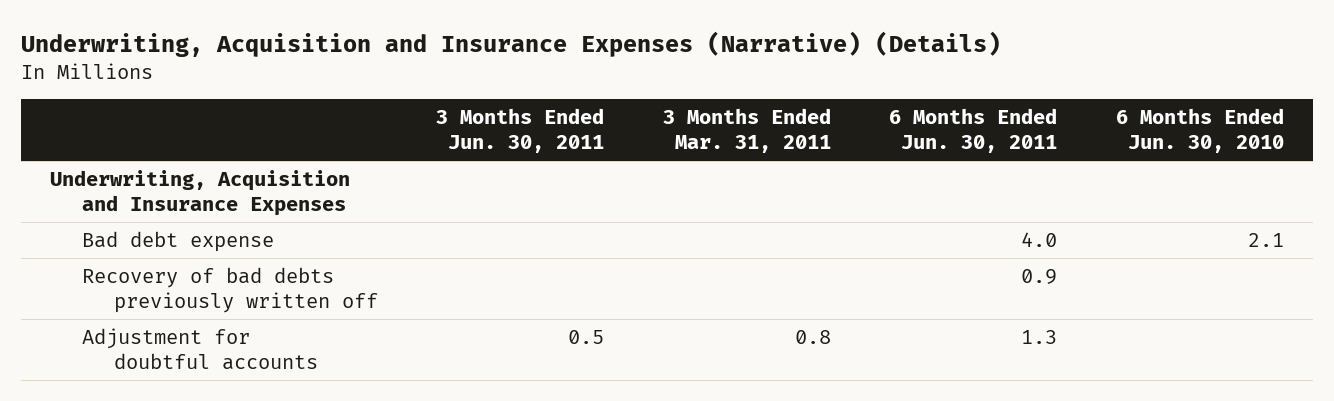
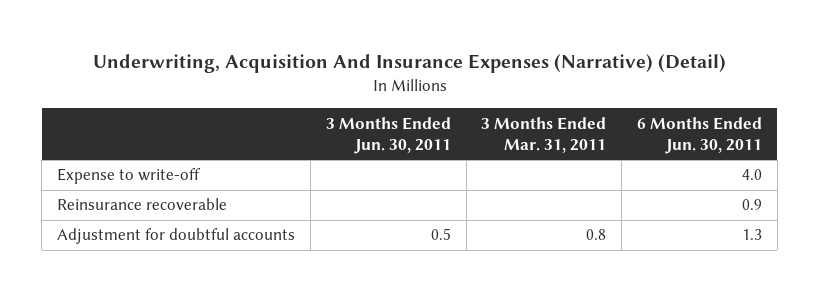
[20,30,1001,57] Underwriting, Acquisition and Insurance Expenses (Narrative) (Details) -> [92,54,726,74] Underwriting, Acquisition And Insurance Expenses (Narrative) (Detail)
[1115,108,1284,153] 6 Months Ended Jun. 30, 2010 -> none
[50,170,351,216] Underwriting, Acquisition and Insurance Expenses -> none
[81,231,274,253] Bad debt expense -> [57,168,202,185] Expense to write-off
[81,267,378,313] Recovery of bad debts previously written off -> [57,198,228,211] Reinsurance recoverable

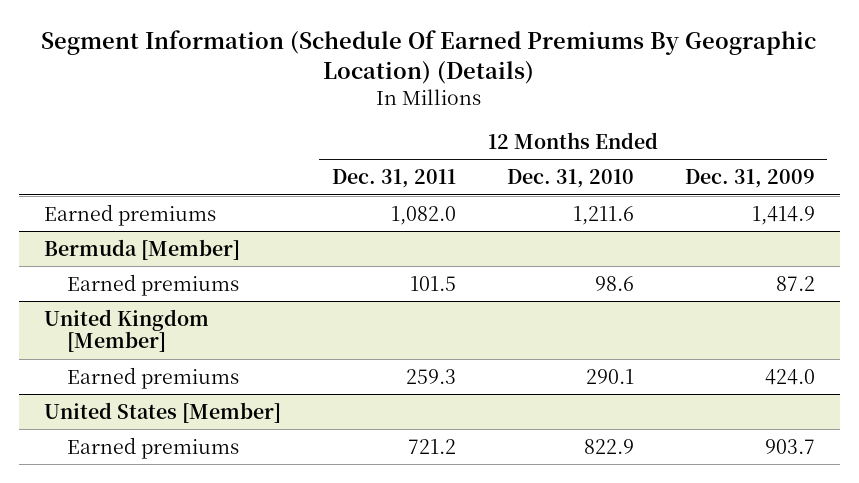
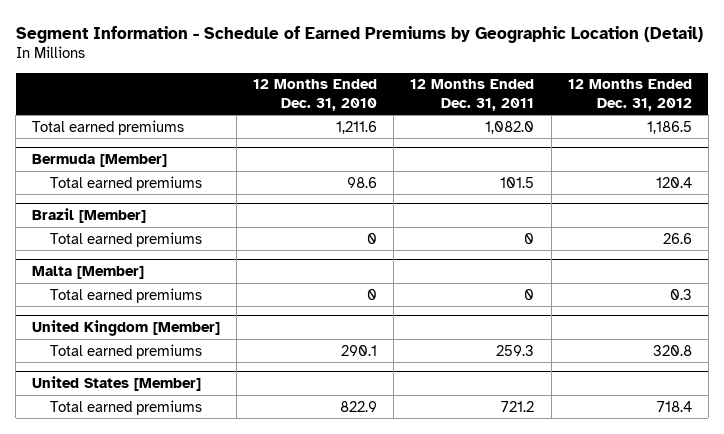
[41,29,817,84] Segment Information (Schedule Of Earned Premiums By Geographic Location) (Details) -> [15,25,703,43] Segment Information - Schedule of Earned Premiums by Geographic Location (Detail)
[684,169,815,189] Dec. 31, 2009 -> none
none -> [567,79,692,111] 12 Months Ended Dec. 31, 2012
[43,203,216,226] Earned premiums -> [32,119,185,135] Total earned premiums
[66,273,239,296] Earned premiums -> [49,175,202,191] Total earned premiums
none -> [32,207,147,223] Brazil [Member]
none -> [49,231,202,247] Total earned premiums
none -> [32,265,145,279] Malta [Member]
none -> [49,287,202,303] Total earned premiums
[66,366,239,389] Earned premiums -> [49,343,202,359] Total earned premiums
[66,436,239,459] Earned premiums -> [49,399,202,415] Total earned premiums

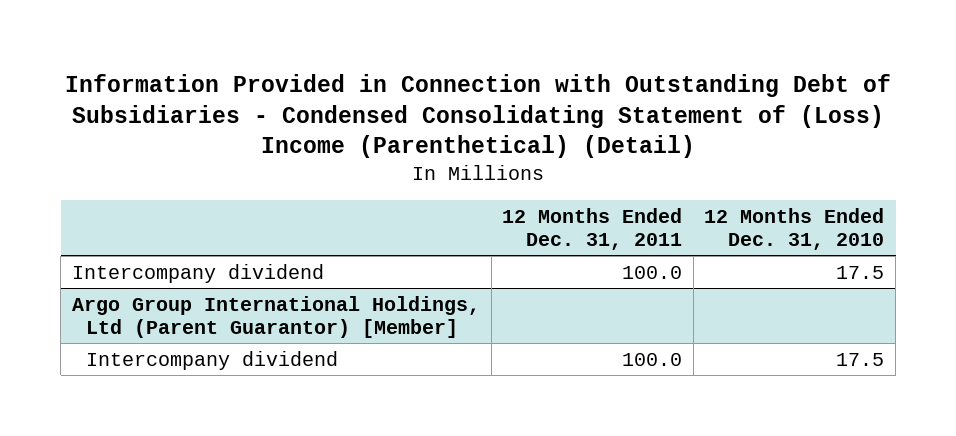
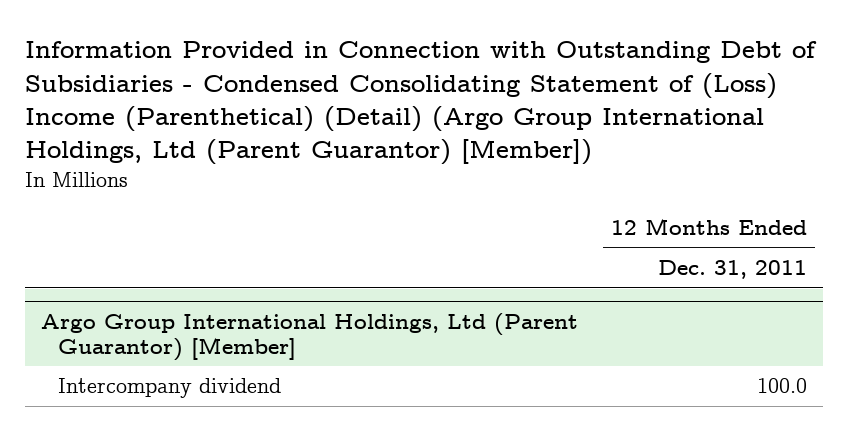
[65,73,892,159] Information Provided in Connection with Outstanding Debt of Subsidiaries - Condensed Consolidating Statement of (Loss) Income (Parenthetical) (Detail) -> [25,41,818,165] Information Provided in Connection with Outstanding Debt of Subsidiaries - Condensed Consolidating Statement of (Loss) Income (Parenthetical) (Detail) (Argo Group International Holdings, Ltd (Parent Guarantor) [Member])
[704,207,885,250] 12 Months Ended Dec. 31, 2010 -> none
[72,263,325,283] Intercompany dividend -> none

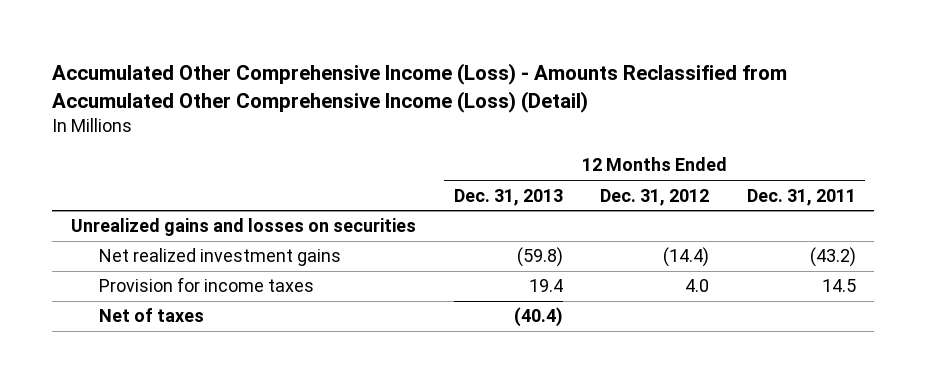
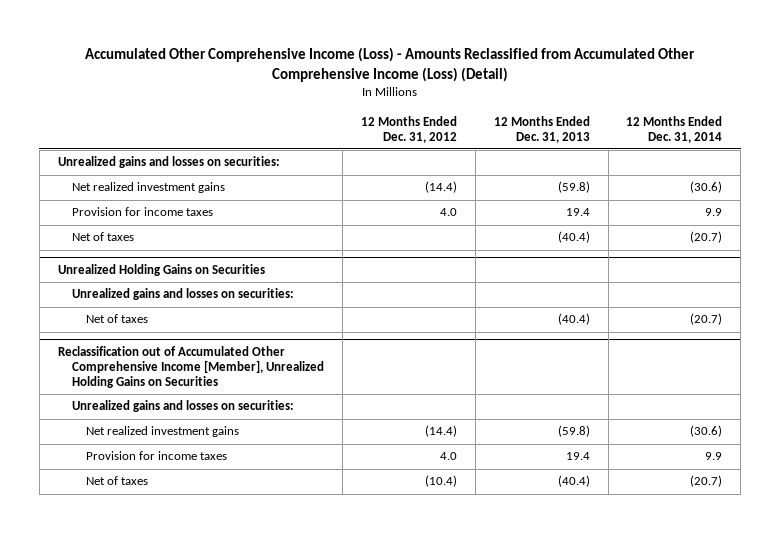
[746,188,856,206] Dec. 31, 2011 -> none
none -> [626,115,723,143] 12 Months Ended Dec. 31, 2014
[70,218,416,237] Unrealized gains and losses on securities -> [57,156,280,169] Unrealized gains and losses on securities:
none -> [57,263,265,276] Unrealized Holding Gains on Securities
none -> [71,288,294,301] Unrealized gains and losses on securities:
none -> [85,314,148,324] Net of taxes
none -> [57,345,324,389] Reclassification out of Accumulated Other Comprehensive Income [Member], Unrealized Holding Gains on Securities
none -> [71,400,294,413] Unrealized gains and losses on securities:
none -> [85,426,239,438] Net realized investment gains
none -> [85,451,227,461] Provision for income taxes
none -> [85,476,148,486] Net of taxes

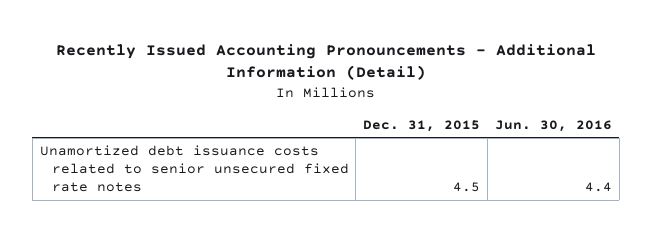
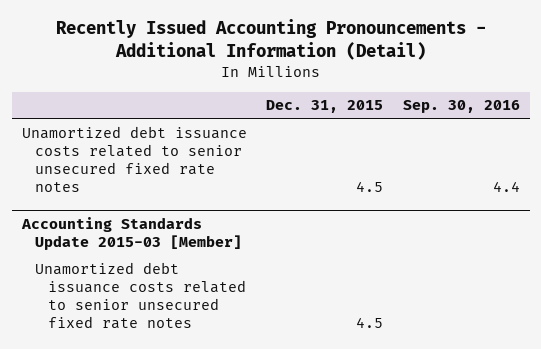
[494,119,612,132] Jun. 30, 2016 -> none
none -> [402,100,520,114] Sep. 30, 2016
none -> [20,216,243,250] Accounting Standards Update 2015-03 [Member]
none -> [35,261,247,330] Unamortized debt issuance costs related to senior unsecured fixed rate notes

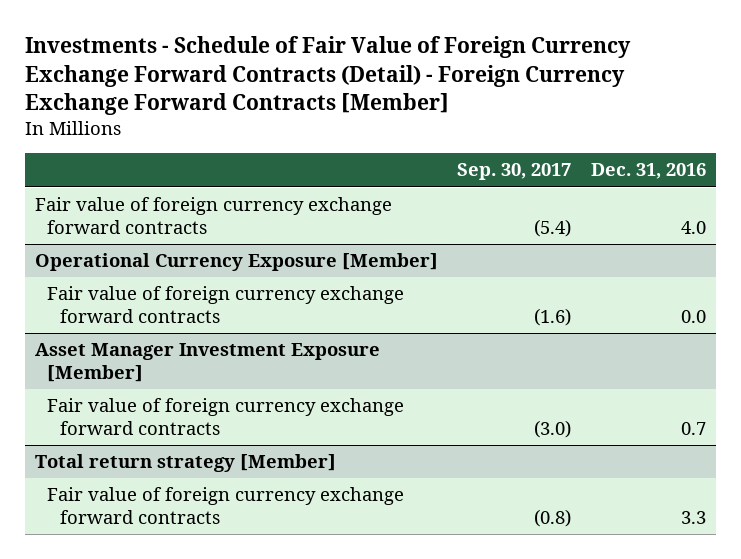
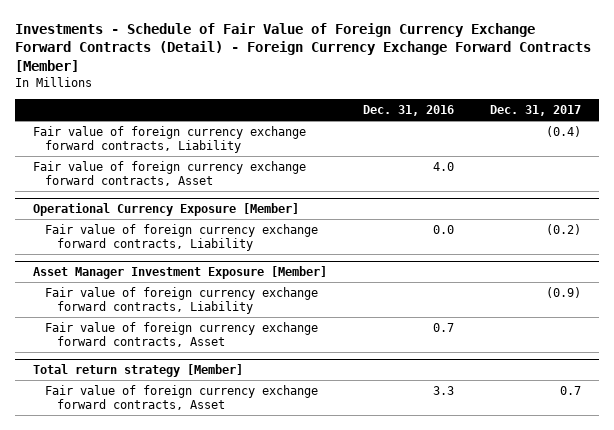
[457,163,572,181] Sep. 30, 2017 -> none
none -> [489,105,581,117] Dec. 31, 2017
none -> [33,125,307,154] Fair value of foreign currency exchange forward contracts, Liability
[34,197,392,234] Fair value of foreign currency exchange forward contracts -> [33,160,307,187] Fair value of foreign currency exchange forward contracts, Asset
[47,286,405,323] Fair value of foreign currency exchange forward contracts -> [44,223,318,252] Fair value of foreign currency exchange forward contracts, Liability
none -> [44,286,318,315] Fair value of foreign currency exchange forward contracts, Liability
[47,398,405,435] Fair value of foreign currency exchange forward contracts -> [44,321,318,348] Fair value of foreign currency exchange forward contracts, Asset
[47,487,405,524] Fair value of foreign currency exchange forward contracts -> [44,384,318,411] Fair value of foreign currency exchange forward contracts, Asset

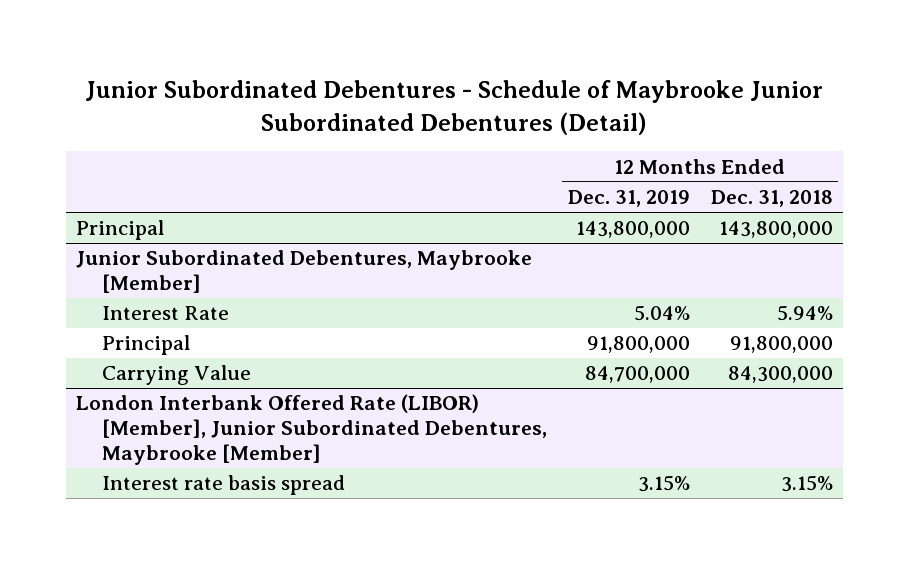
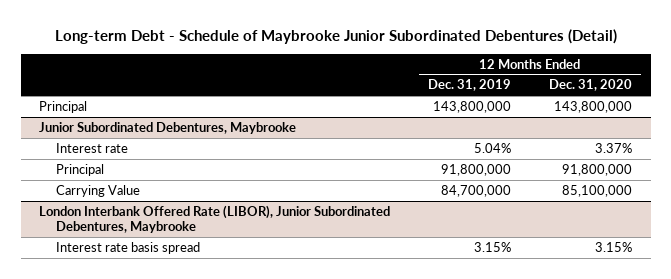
[85,80,824,135] Junior Subordinated Debentures - Schedule of Maybrooke Junior Subordinated Debentures (Detail) -> [54,28,617,44] Long-term Debt - Schedule of Maybrooke Junior Subordinated Debentures (Detail)
[710,190,833,208] Dec. 31, 2018 -> none
none -> [548,79,632,92] Dec. 31, 2020
[76,250,533,294] Junior Subordinated Debentures, Maybrooke [Member] -> [39,122,297,135] Junior Subordinated Debentures, Maybrooke
[101,306,229,321] Interest Rate -> [55,143,128,154] Interest rate
[76,394,547,465] London Interbank Offered Rate (LIBOR) [Member], Junior Subordinated Debentures, Maybrooke [Member] -> [39,205,391,234] London Interbank Offered Rate (LIBOR), Junior Subordinated Debentures, Maybrooke

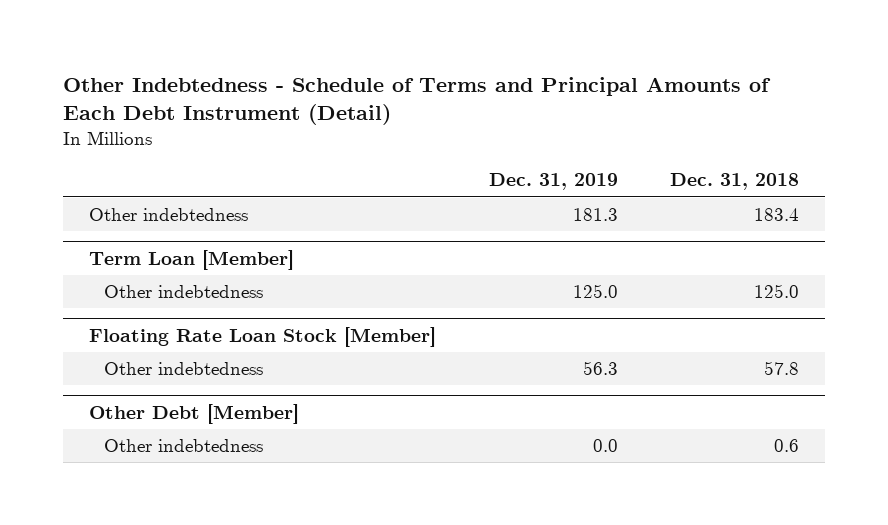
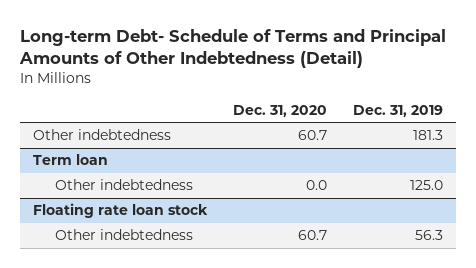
[63,76,772,126] Other Indebtedness - Schedule of Terms and Principal Amounts of Each Debt Instrument (Detail) -> [19,29,447,69] Long-term Debt- Schedule of Terms and Principal Amounts of Other Indebtedness (Detail)
[669,173,799,191] Dec. 31, 2018 -> none
none -> [232,104,327,117] Dec. 31, 2020
[89,249,295,270] Term Loan [Member] -> [33,154,109,166] Term loan
[89,326,437,347] Floating Rate Loan Stock [Member] -> [33,203,209,219] Floating rate loan stock
[89,403,300,424] Other Debt [Member] -> none
[104,438,264,452] Other indebtedness -> none

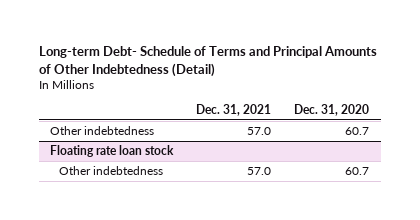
[352,104,443,117] Dec. 31, 2019 -> none
none -> [196,103,272,116] Dec. 31, 2021
[33,154,109,166] Term loan -> none
[55,179,194,191] Other indebtedness -> none

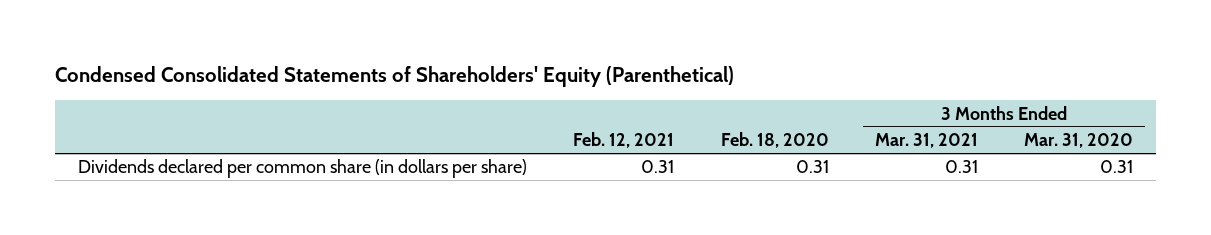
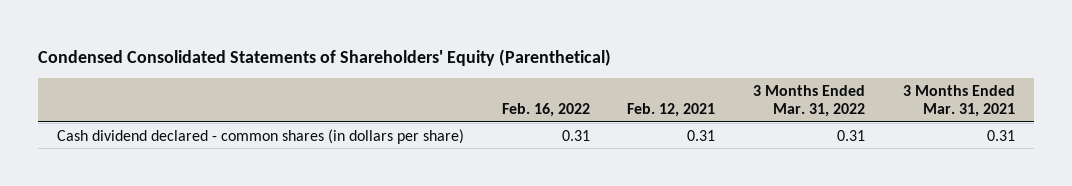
[720,132,829,149] Feb. 18, 2020 -> none
[1024,133,1134,149] Mar. 31, 2020 -> none
none -> [501,103,590,118] Feb. 16, 2022
none -> [753,84,866,118] 3 Months Ended Mar. 31, 2022
[77,159,527,179] Dividends declared per common share (in dollars per share) -> [57,128,465,144] Cash dividend declared - common shares (in dollars per share)

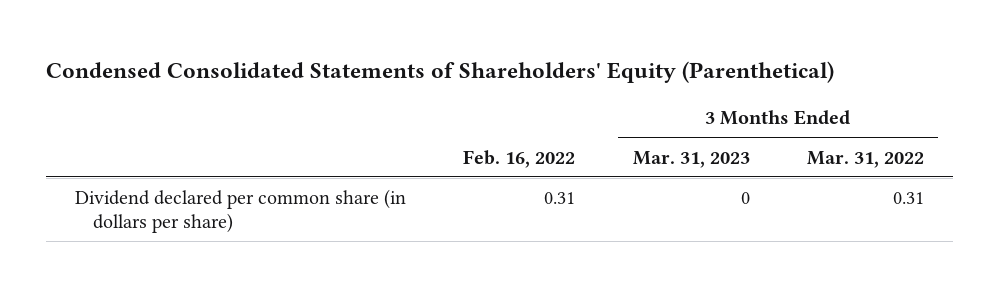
[627,103,716,118] Feb. 12, 2021 -> none
[902,84,1015,118] 3 Months Ended Mar. 31, 2021 -> none
none -> [632,150,750,168] Mar. 31, 2023
[57,128,465,144] Cash dividend declared - common shares (in dollars per share) -> [74,189,406,233] Dividend declared per common share (in dollars per share)

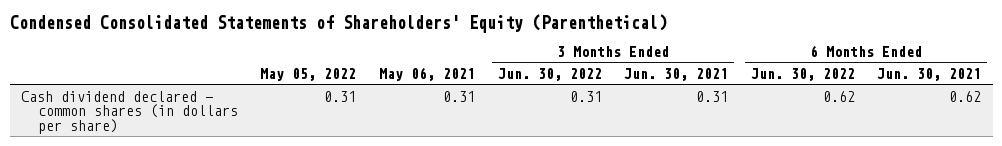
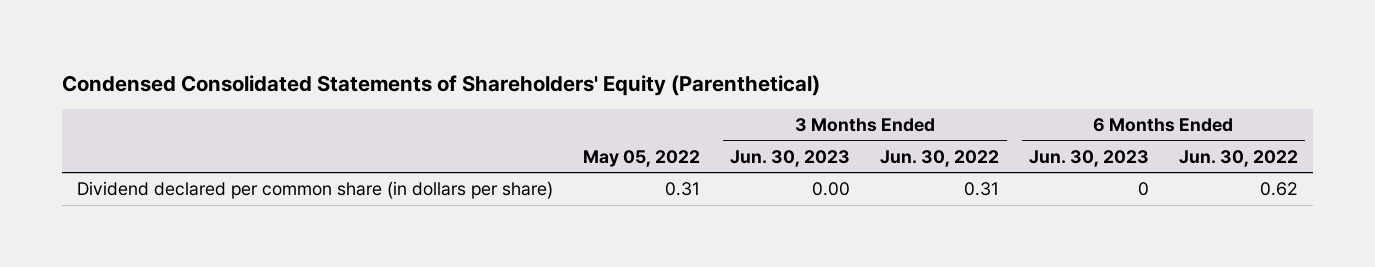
[378,67,475,82] May 06, 2021 -> none
[624,68,729,82] Jun. 30, 2021 -> none
[877,68,982,82] Jun. 30, 2021 -> none
none -> [730,149,851,167] Jun. 30, 2023
none -> [1028,149,1149,167] Jun. 30, 2023
[21,90,238,134] Cash dividend declared - common shares (in dollars per share) -> [77,181,554,200] Dividend declared per common share (in dollars per share)

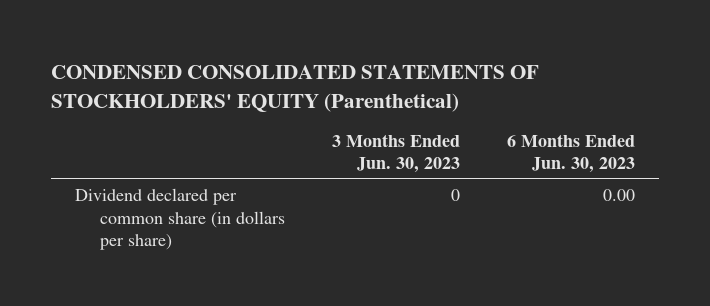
[62,74,821,96] Condensed Consolidated Statements of Shareholders' Equity (Parenthetical) -> [51,65,540,112] CONDENSED CONSOLIDATED STATEMENTS OF STOCKHOLDERS' EQUITY (Parenthetical)
[583,149,701,167] May 05, 2022 -> none
[880,149,1000,167] Jun. 30, 2022 -> none
[1178,149,1298,167] Jun. 30, 2022 -> none
[812,182,851,197] 0.00 -> [451,189,461,202] 0
[1137,182,1149,197] 0 -> [603,189,636,202] 0.00

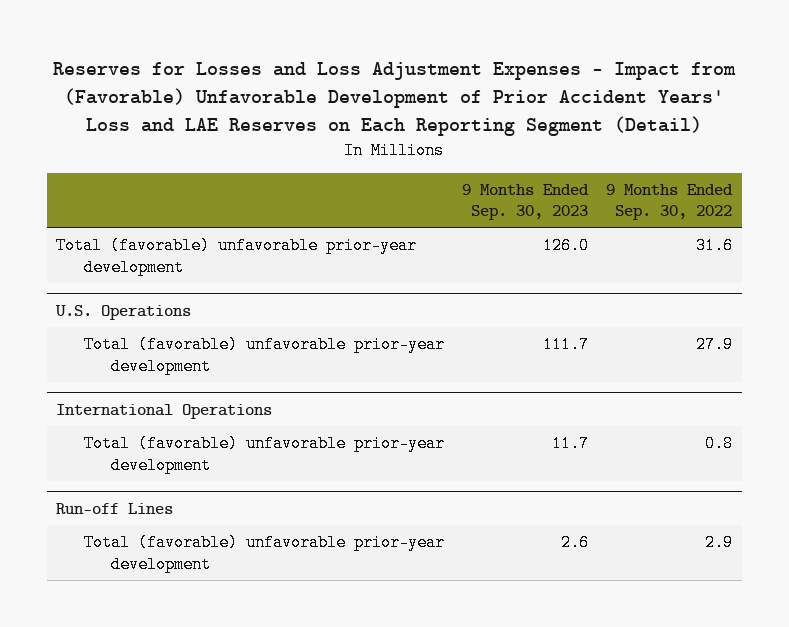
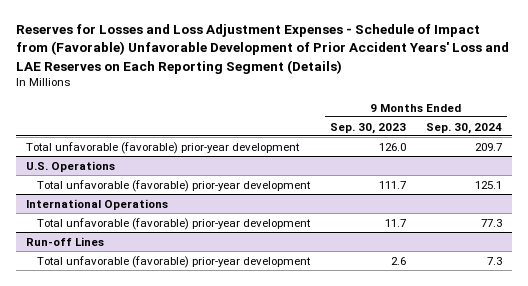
[53,61,737,136] Reserves for Losses and Loss Adjustment Expenses - Impact from (Favorable) Unfavorable Development of Prior Accident Years' Loss and LAE Reserves on Each Reporting Segment (Detail) -> [16,24,510,74] Reserves for Losses and Loss Adjustment Expenses - Schedule of Impact from (Favorable) Unfavorable Development of Prior Accident Years' Loss and LAE Reserves on Each Reporting Segment (Details)
[606,183,734,221] 9 Months Ended Sep. 30, 2022 -> none
none -> [426,122,503,134] Sep. 30, 2024
[56,236,418,276] Total (favorable) unfavorable prior-year development -> [26,141,301,154] Total unfavorable (favorable) prior-year development
[83,335,445,375] Total (favorable) unfavorable prior-year development -> [36,179,311,192] Total unfavorable (favorable) prior-year development
[83,434,445,474] Total (favorable) unfavorable prior-year development -> [36,217,311,230] Total unfavorable (favorable) prior-year development
[83,533,445,573] Total (favorable) unfavorable prior-year development -> [36,255,311,268] Total unfavorable (favorable) prior-year development

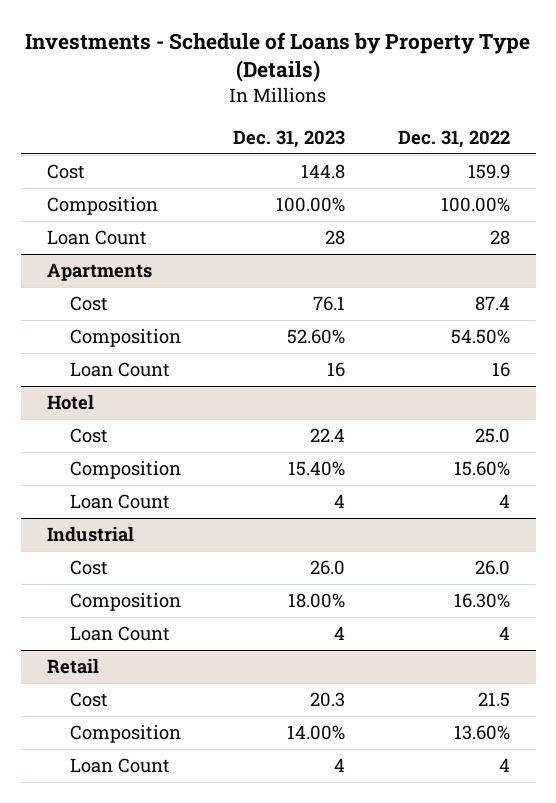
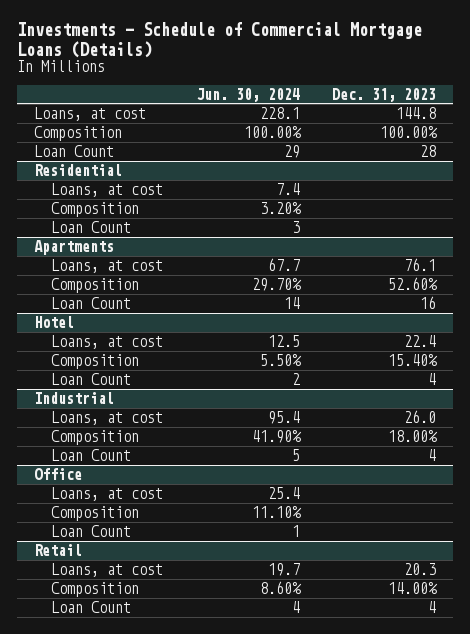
[25,32,531,83] Investments - Schedule of Loans by Property Type (Details) -> [17,22,423,58] Investments - Schedule of Commercial Mortgage Loans (Details)
[397,129,510,148] Dec. 31, 2022 -> none
none -> [195,87,300,102] Jun. 30, 2024
[46,164,85,180] Cost -> [33,107,146,122] Loans, at cost
none -> [33,164,122,177] Residential
none -> [50,183,163,198] Loans, at cost
none -> [50,202,139,218] Composition
none -> [50,221,131,234] Loan Count
[70,296,109,312] Cost -> [50,259,163,274] Loans, at cost
[70,428,109,444] Cost -> [50,335,163,350] Loans, at cost
[70,560,109,576] Cost -> [50,411,163,426] Loans, at cost
none -> [33,468,82,481] Office
none -> [50,487,163,502] Loans, at cost
none -> [50,506,139,522] Composition
none -> [50,525,131,538] Loan Count
[70,692,109,708] Cost -> [50,563,163,578] Loans, at cost

